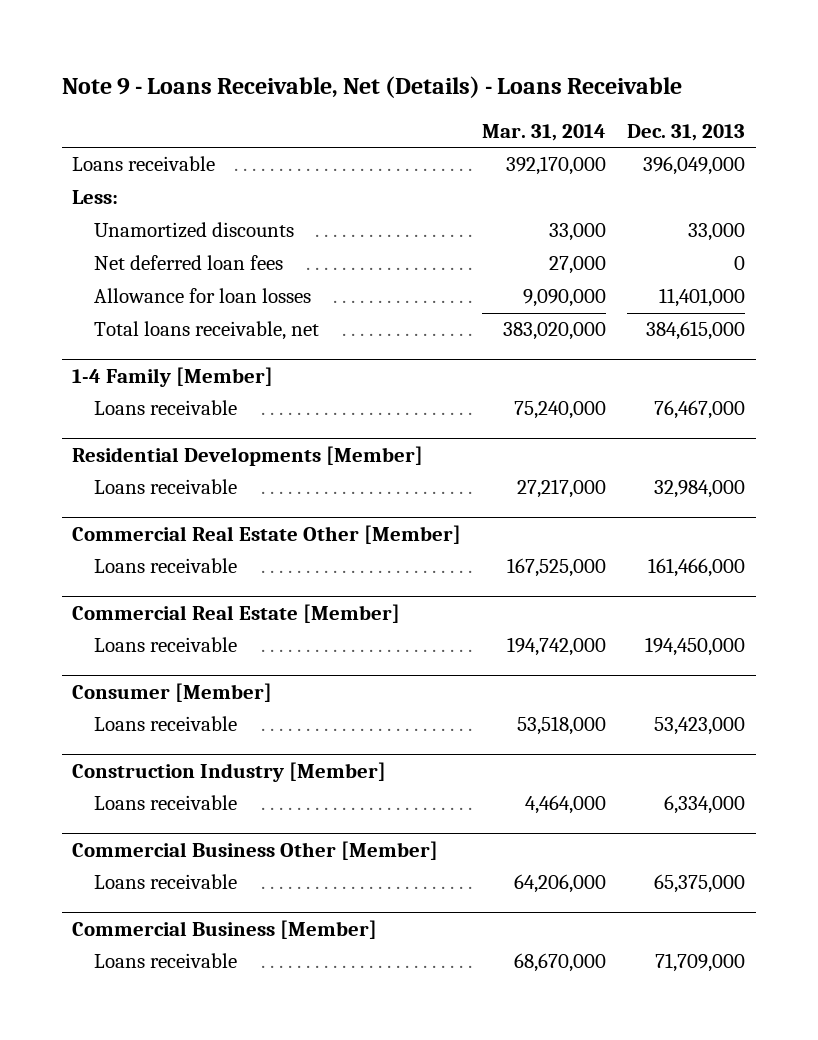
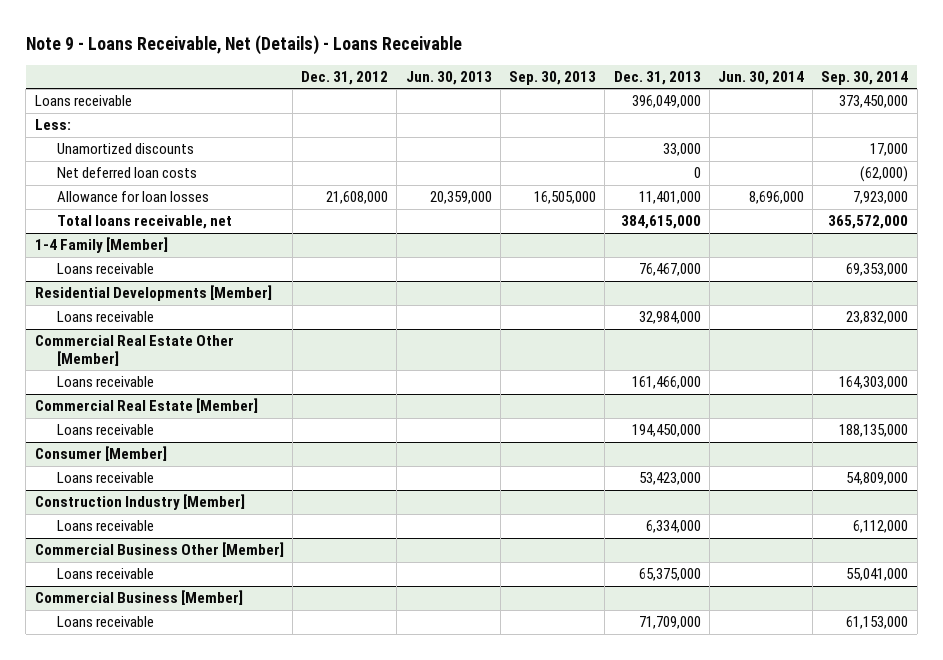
[482,124,607,142] Mar. 31, 2014 -> none
none -> [301,70,389,85] Dec. 31, 2012
none -> [405,70,492,85] Jun. 30, 2013
none -> [509,70,597,85] Sep. 30, 2013
none -> [718,70,805,85] Jun. 30, 2014
none -> [821,70,909,85] Sep. 30, 2014
[93,255,283,271] Net deferred loan fees -> [57,167,198,179] Net deferred loan costs

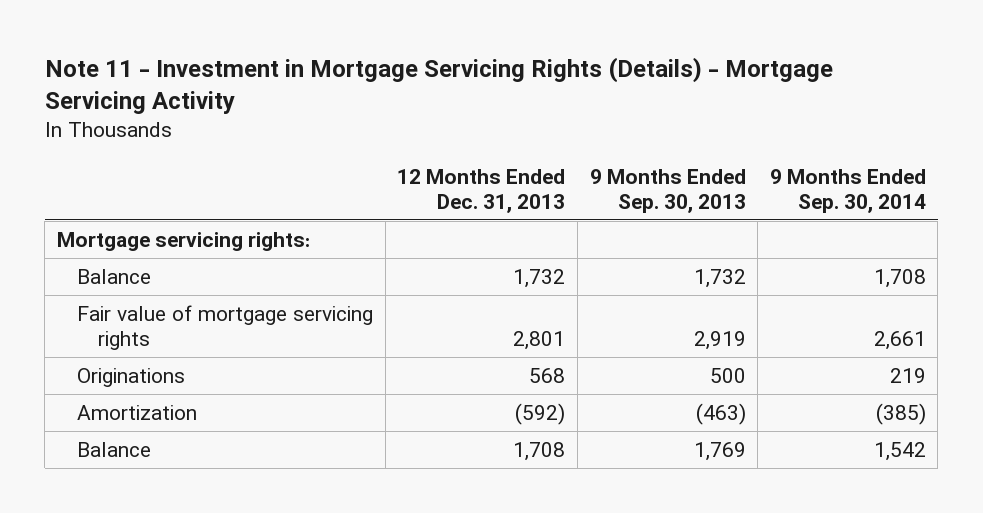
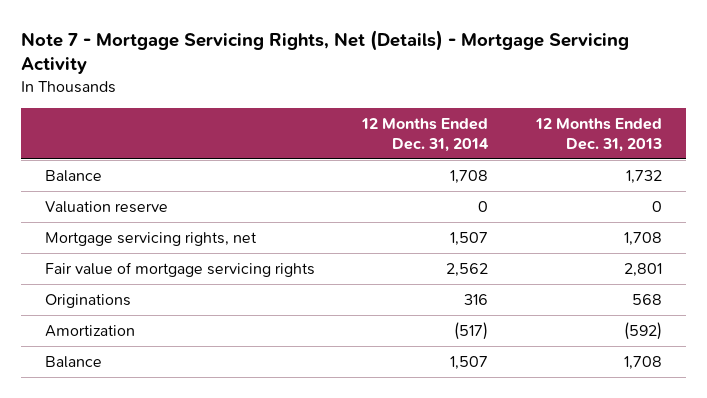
[44,56,833,115] Note 11 - Investment in Mortgage Servicing Rights (Details) - Mortgage Servicing Activity -> [21,29,630,75] Note 7 - Mortgage Servicing Rights, Net (Details) - Mortgage Servicing Activity
[589,168,746,213] 9 Months Ended Sep. 30, 2013 -> none
[769,168,926,213] 9 Months Ended Sep. 30, 2014 -> none
none -> [361,117,490,152] 12 Months Ended Dec. 31, 2014
[56,231,310,251] Mortgage servicing rights: -> none
none -> [44,201,168,214] Valuation reserve
none -> [44,232,257,247] Mortgage servicing rights, net

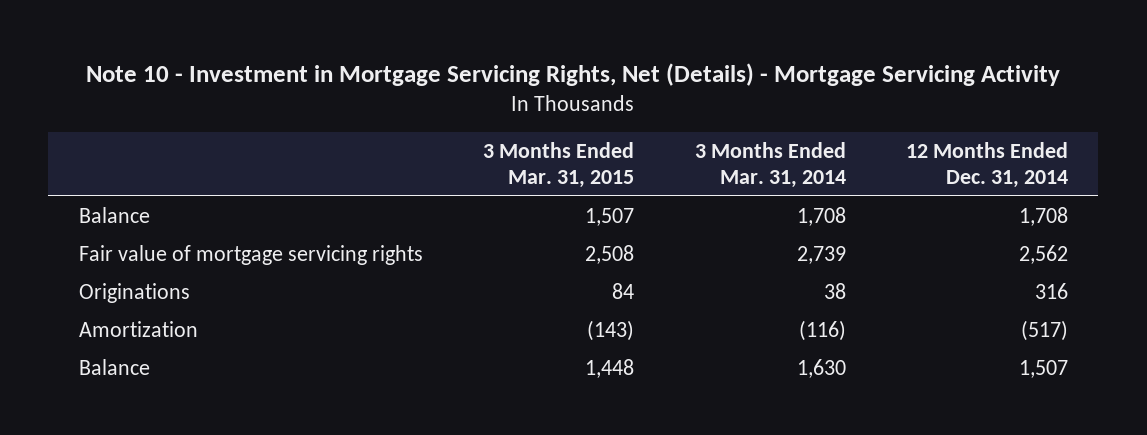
[21,29,630,75] Note 7 - Mortgage Servicing Rights, Net (Details) - Mortgage Servicing Activity -> [86,62,1061,86] Note 10 - Investment in Mortgage Servicing Rights, Net (Details) - Mortgage Servicing Activity
[535,117,663,152] 12 Months Ended Dec. 31, 2013 -> none
none -> [483,142,635,188] 3 Months Ended Mar. 31, 2015
none -> [694,142,846,188] 3 Months Ended Mar. 31, 2014
[44,201,168,214] Valuation reserve -> none
[44,232,257,247] Mortgage servicing rights, net -> none

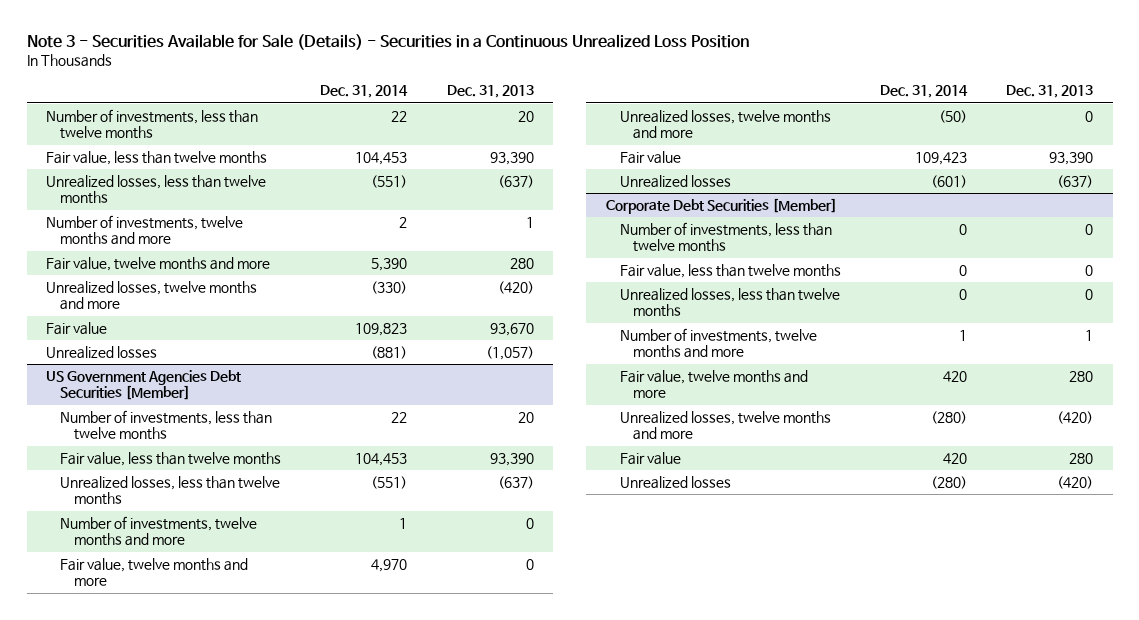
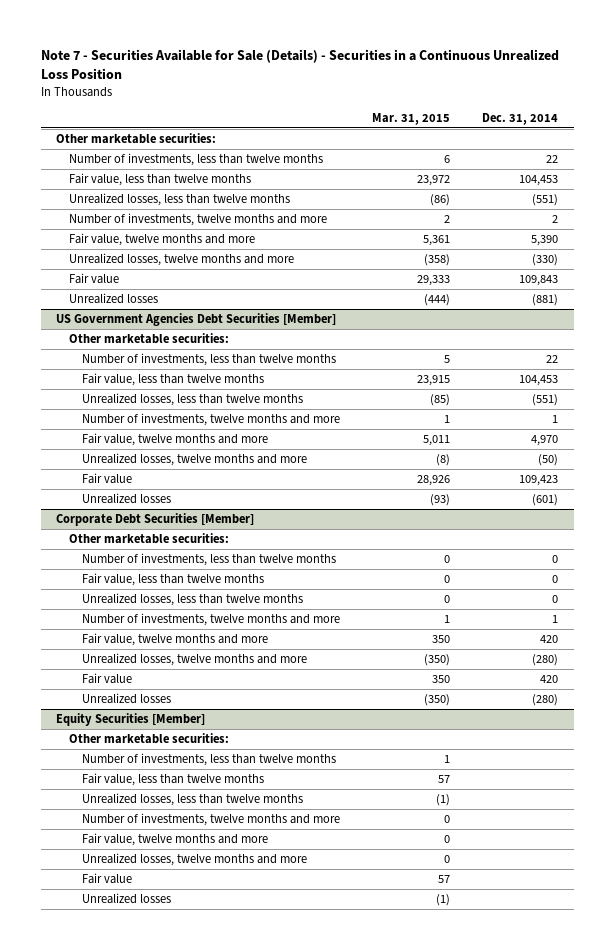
[26,34,749,51] Note 3 - Securities Available for Sale (Details) - Securities in a Continuous Unrealized Loss Position -> [40,48,559,79] Note 7 - Securities Available for Sale (Details) - Securities in a Continuous Unrealized Loss Position
[446,85,534,99] Dec. 31, 2013 -> none
none -> [372,112,451,125] Mar. 31, 2015
none -> [56,132,217,144] Other marketable securities:
[355,322,408,336] 109,823 -> [519,274,559,286] 109,843
none -> [69,332,230,344] Other marketable securities:
none -> [69,532,230,544] Other marketable securities:
none -> [56,712,206,726] Equity Securities [Member]
none -> [69,732,230,744] Other marketable securities:
none -> [82,752,337,766] Number of investments, less than twelve months
none -> [82,772,265,786] Fair value, less than twelve months
none -> [82,792,304,806] Unrealized losses, less than twelve months
none -> [82,812,341,826] Number of investments, twelve months and more
none -> [82,832,269,846] Fair value, twelve months and more
none -> [82,852,308,866] Unrealized losses, twelve months and more
none -> [82,872,133,884] Fair value
none -> [82,892,172,904] Unrealized losses

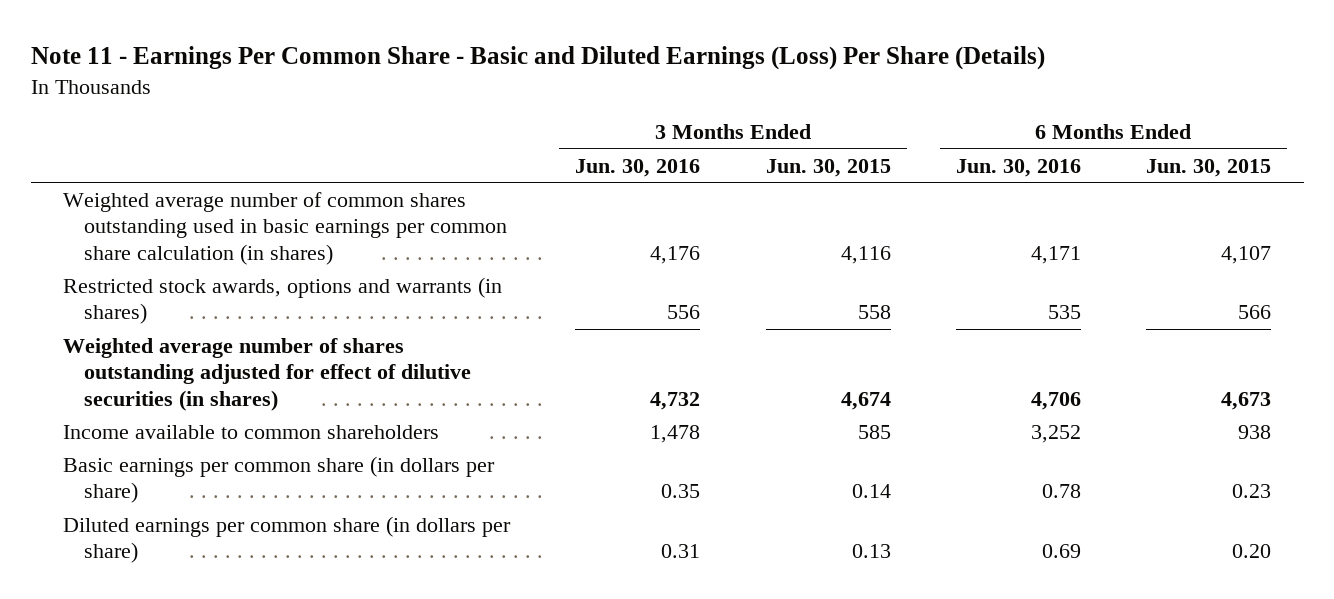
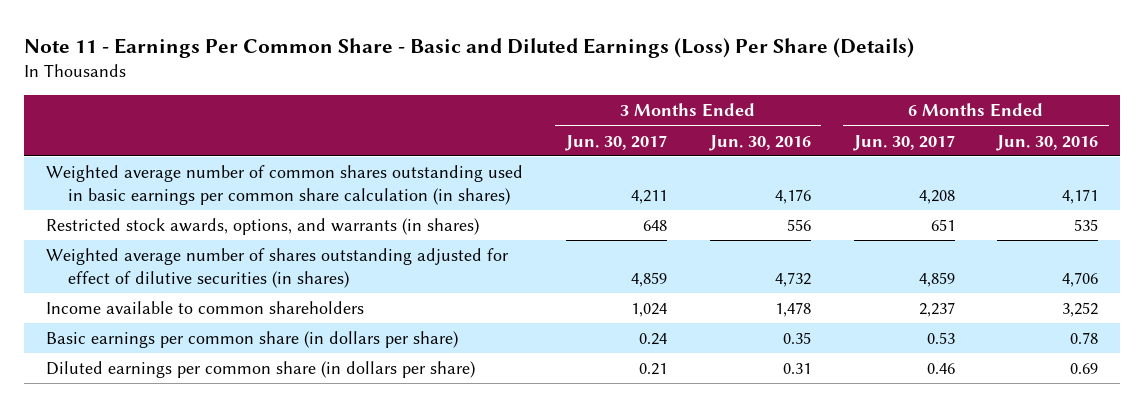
[765,158,891,177] Jun. 30, 2015 -> none
[1146,158,1272,177] Jun. 30, 2015 -> none
none -> [564,134,667,151] Jun. 30, 2017
none -> [852,134,955,151] Jun. 30, 2017
[63,276,503,325] Restricted stock awards, options and warrants (in shares) -> [45,218,479,236] Restricted stock awards, options, and warrants (in shares)

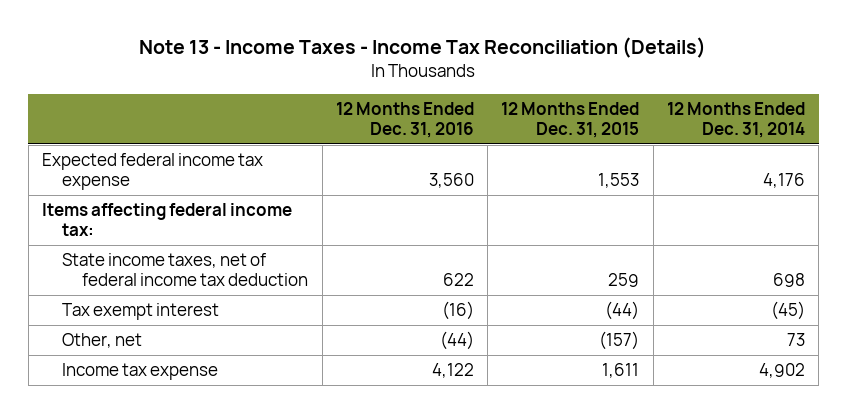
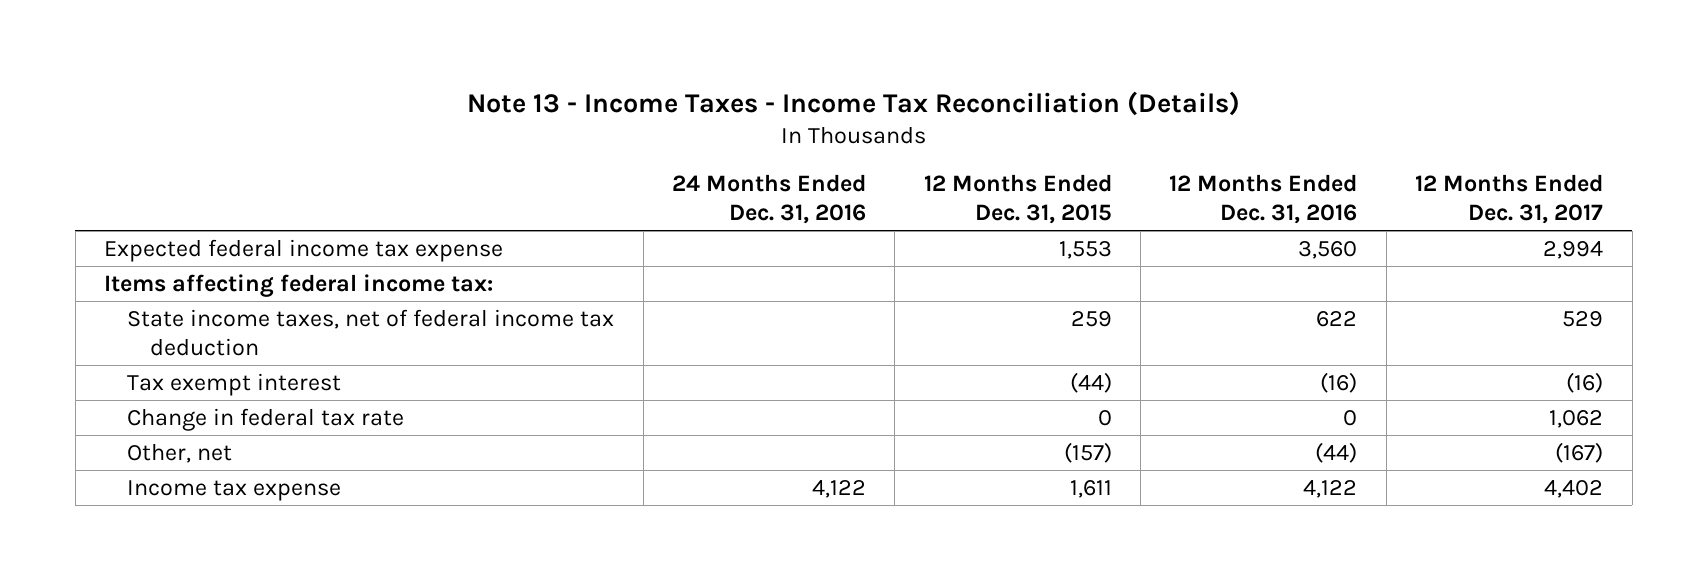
[666,102,805,138] 12 Months Ended Dec. 31, 2014 -> none
none -> [671,174,866,225] 24 Months Ended Dec. 31, 2016
none -> [1415,174,1604,225] 12 Months Ended Dec. 31, 2017
none -> [127,407,405,431] Change in federal tax rate

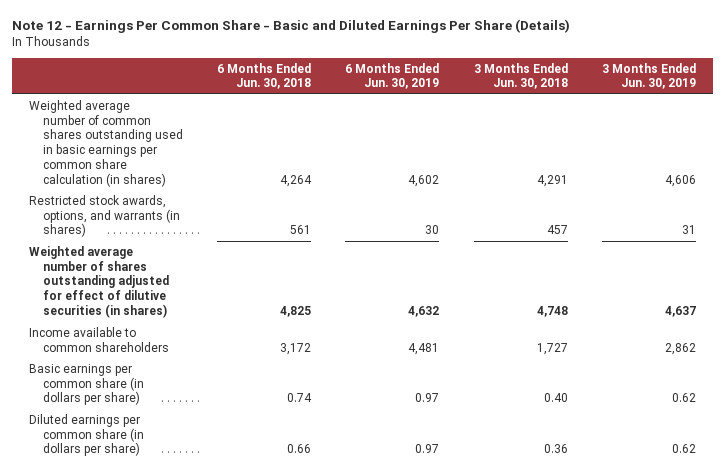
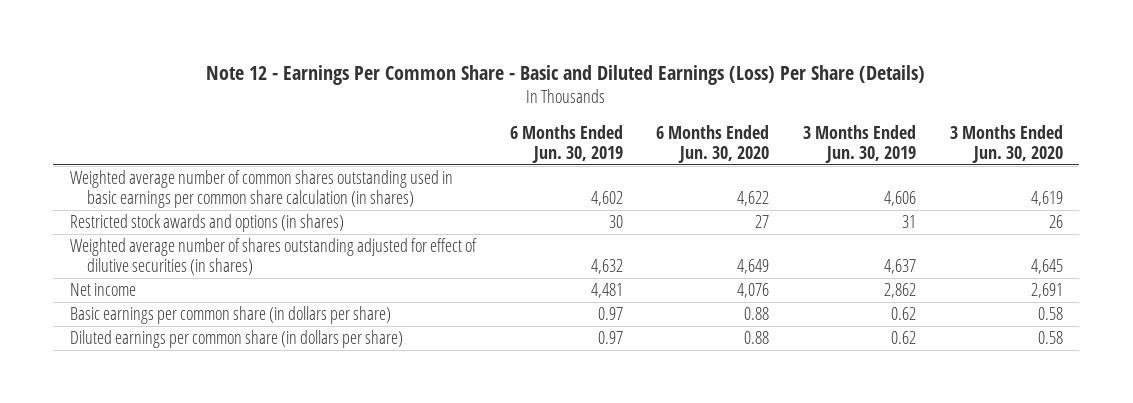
[11,19,570,34] Note 12 - Earnings Per Common Share - Basic and Diluted Earnings Per Share (Details) -> [206,64,926,85] Note 12 - Earnings Per Common Share - Basic and Diluted Earnings (Loss) Per Share (Details)
[217,62,312,90] 6 Months Ended Jun. 30, 2018 -> none
[473,62,568,90] 3 Months Ended Jun. 30, 2018 -> none
none -> [656,124,770,163] 6 Months Ended Jun. 30, 2020
none -> [949,124,1063,163] 3 Months Ended Jun. 30, 2020
[28,194,181,238] Restricted stock awards, options, and warrants (in shares) -> [69,214,344,233] Restricted stock awards and options (in shares)
[28,326,170,352] Income available to common shareholders -> [69,283,136,297] Net income

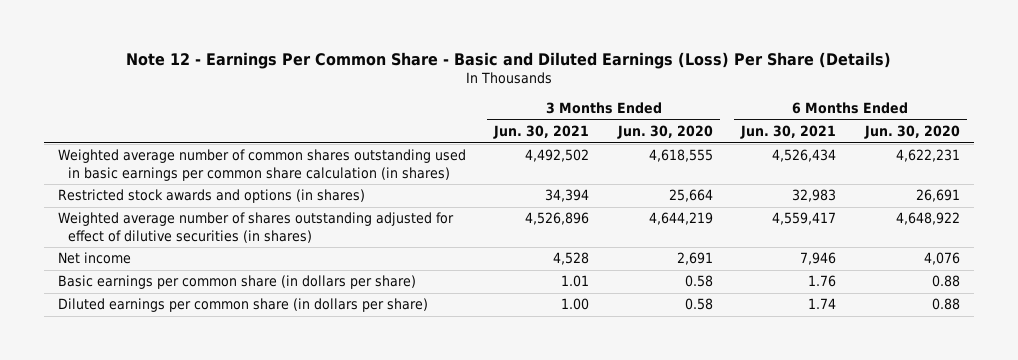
[509,124,623,163] 6 Months Ended Jun. 30, 2019 -> none
[802,124,916,163] 3 Months Ended Jun. 30, 2019 -> none
none -> [493,125,590,140] Jun. 30, 2021
none -> [740,125,837,140] Jun. 30, 2021
[737,191,770,207] 4,622 -> [895,149,960,163] 4,622,231
[1030,191,1063,207] 4,619 -> [648,149,713,163] 4,618,555
[755,215,770,229] 27 -> [915,189,960,203] 26,691
[1048,215,1063,229] 26 -> [668,189,713,203] 25,664
[737,259,770,275] 4,649 -> [895,212,960,226] 4,648,922
[1030,259,1063,275] 4,645 -> [648,212,713,226] 4,644,219

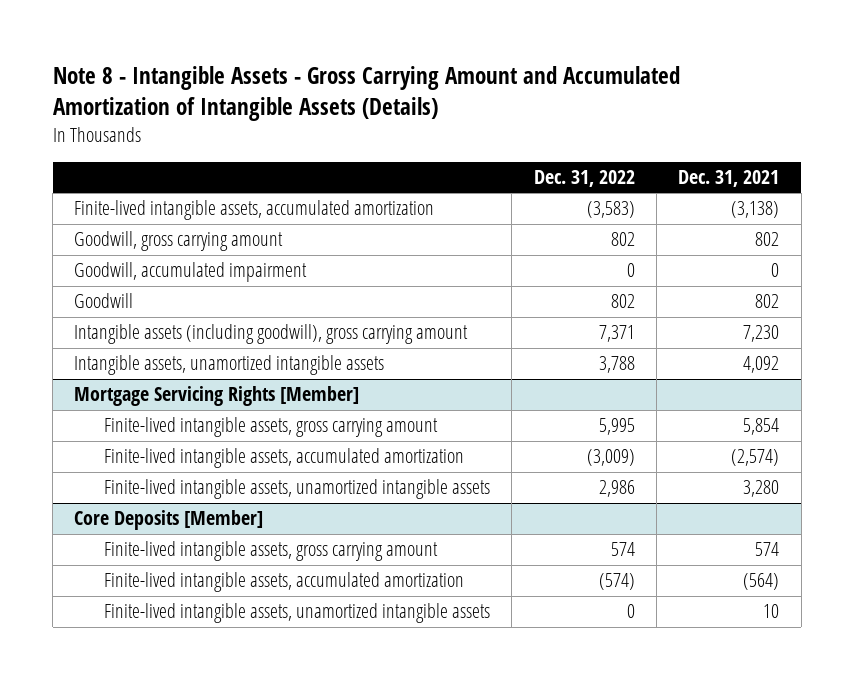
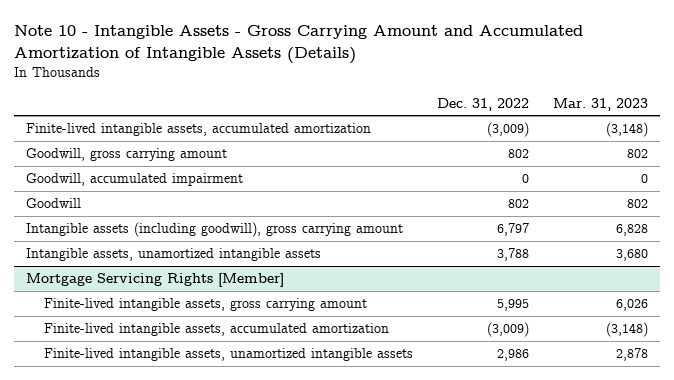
[52,65,680,121] Note 8 - Intangible Assets - Gross Carrying Amount and Accumulated Amortization of Intangible Assets (Details) -> [14,25,584,64] Note 10 - Intangible Assets - Gross Carrying Amount and Accumulated Amortization of Intangible Assets (Details)
[678,170,780,188] Dec. 31, 2021 -> none
none -> [552,97,648,111] Mar. 31, 2023
[586,201,635,219] (3,583) -> [486,122,529,138] (3,009)
[598,325,635,343] 7,371 -> [496,223,529,237] 6,797
[74,510,264,531] Core Deposits [Member] -> none
[103,541,438,562] Finite-lived intangible assets, gross carrying amount -> none
[103,572,464,593] Finite-lived intangible assets, accumulated amortization -> none
[103,603,490,624] Finite-lived intangible assets, unamortized intangible assets -> none

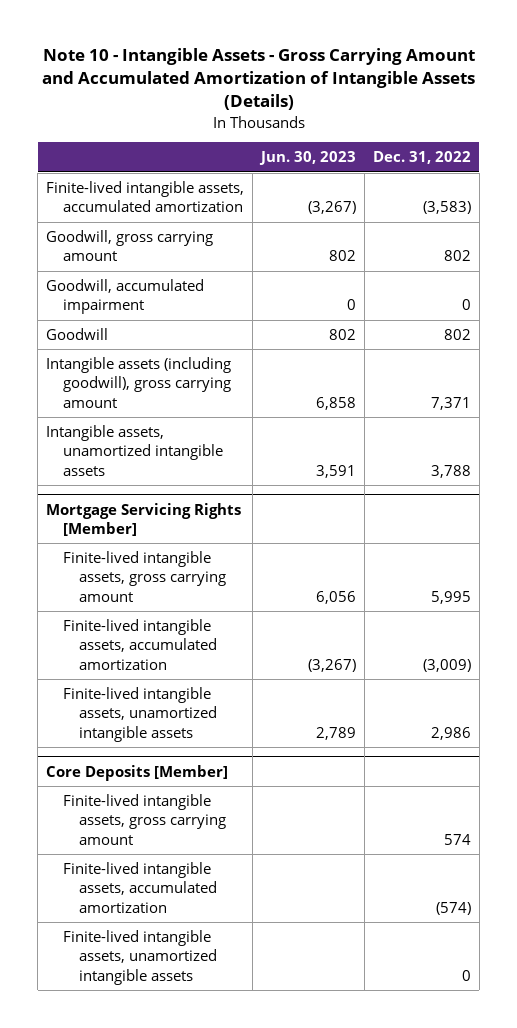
[552,97,648,111] Mar. 31, 2023 -> none
none -> [259,151,357,166] Jun. 30, 2023
[486,122,529,138] (3,009) -> [422,201,471,215] (3,583)
[496,223,529,237] 6,797 -> [430,396,471,410] 7,371
none -> [46,764,229,781] Core Deposits [Member]
none -> [62,793,227,845] Finite-lived intangible assets, gross carrying amount
none -> [62,861,218,913] Finite-lived intangible assets, accumulated amortization
none -> [62,929,218,985] Finite-lived intangible assets, unamortized intangible assets

